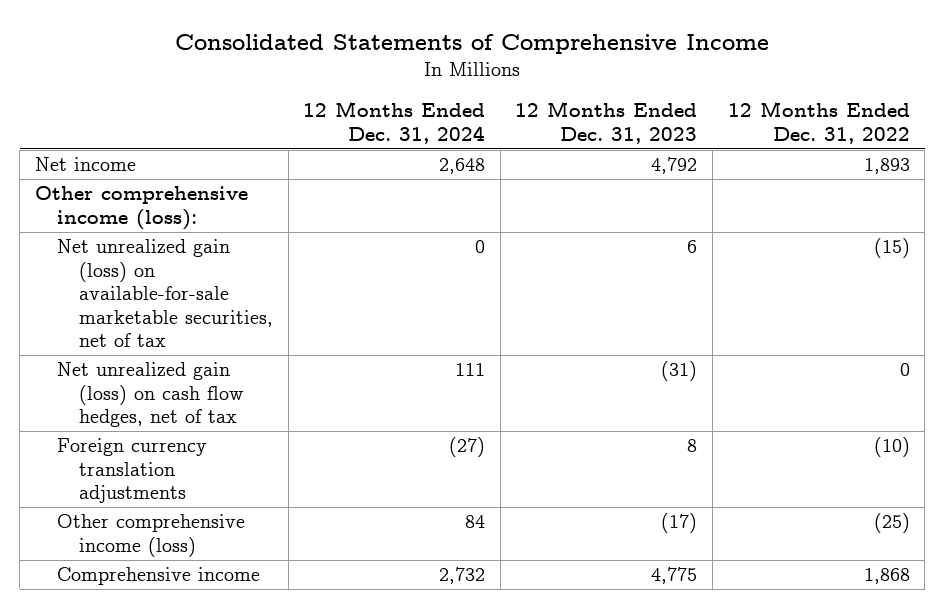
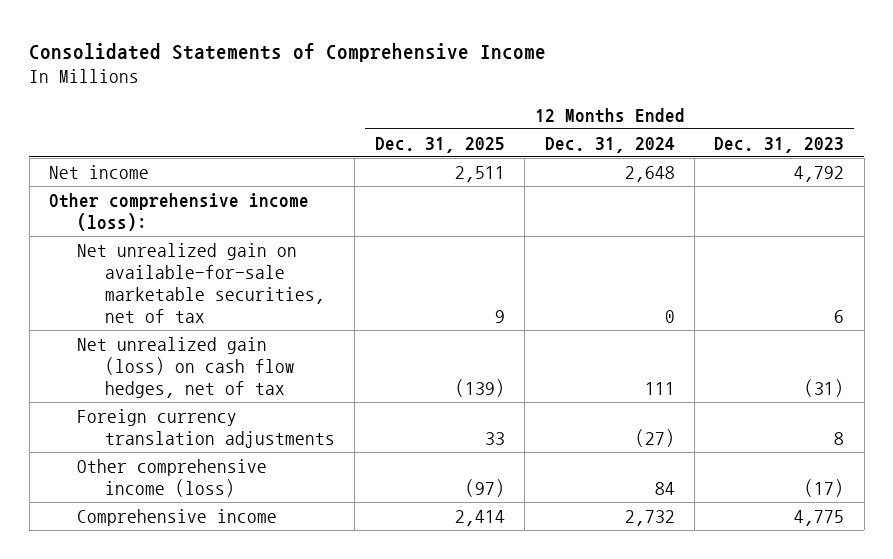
[727,101,910,144] 12 Months Ended Dec. 31, 2022 -> none
none -> [374,136,505,153] Dec. 31, 2025
[57,239,274,348] Net unrealized gain (loss) on available-for-sale marketable securities, net of tax -> [76,242,325,324] Net unrealized gain on available-for-sale marketable securities, net of tax

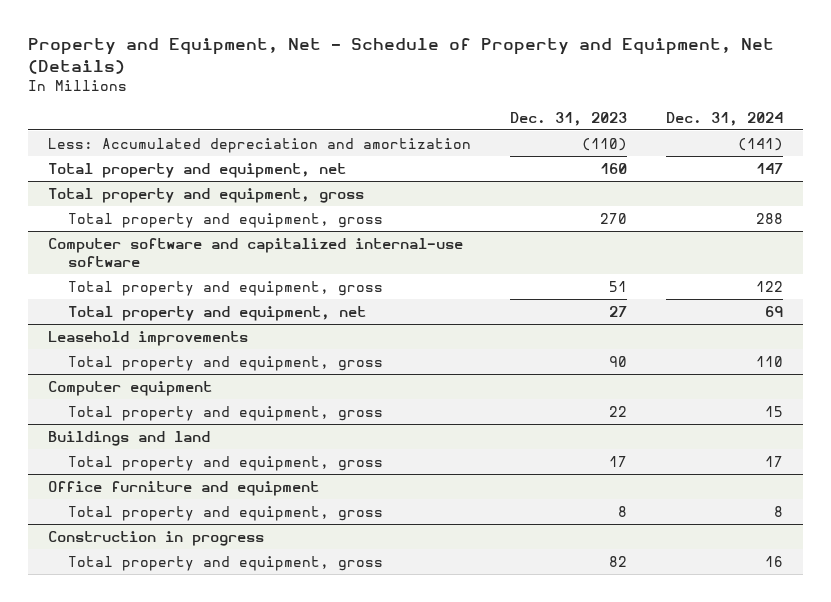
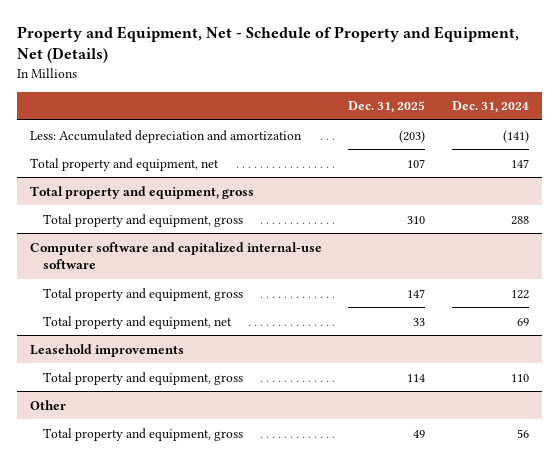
[510,111,628,126] Dec. 31, 2023 -> none
none -> [348,101,426,114] Dec. 31, 2025
[47,380,212,396] Computer equipment -> none
[47,430,210,446] Buildings and land -> none
[68,455,384,471] Total property and equipment, gross -> none
[47,480,319,496] Office furniture and equipment -> none
[68,505,384,521] Total property and equipment, gross -> none
[47,530,264,546] Construction in progress -> none
[68,555,384,571] Total property and equipment, gross -> none
none -> [30,399,67,410] Other
[765,405,784,417] 15 -> [516,428,529,438] 56

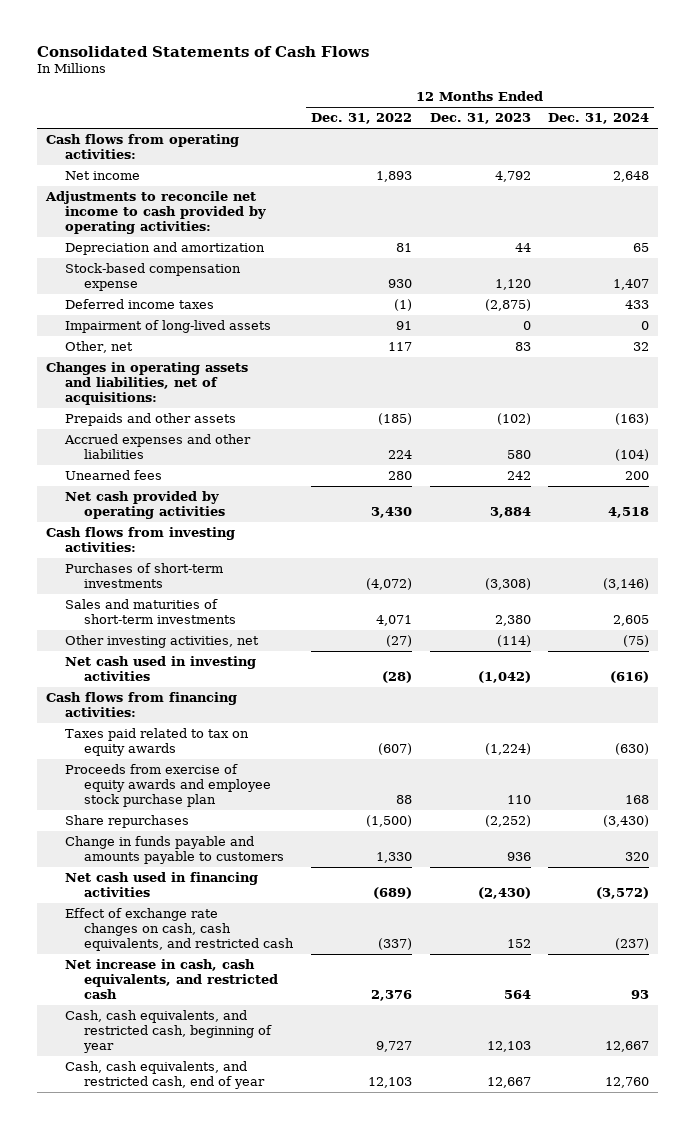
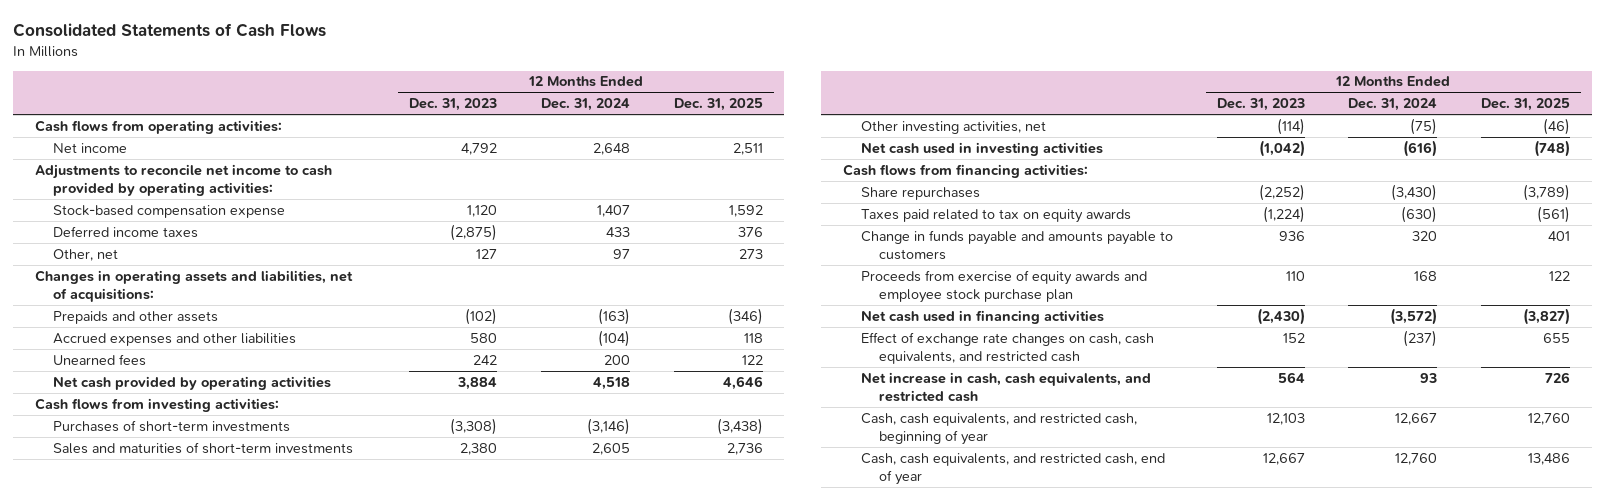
[310,113,412,125] Dec. 31, 2022 -> none
none -> [673,98,763,112] Dec. 31, 2025
[65,242,266,256] Depreciation and amortization -> none
[65,320,272,334] Impairment of long-lived assets -> none
[514,342,531,352] 83 -> [476,248,498,259] 127
[633,342,650,352] 32 -> [612,248,630,259] 97
[65,728,250,757] Taxes paid related to tax on equity awards -> [860,208,1131,223] Taxes paid related to tax on equity awards
[65,764,271,808] Proceeds from exercise of equity awards and employee stock purchase plan -> [860,269,1147,303] Proceeds from exercise of equity awards and employee stock purchase plan

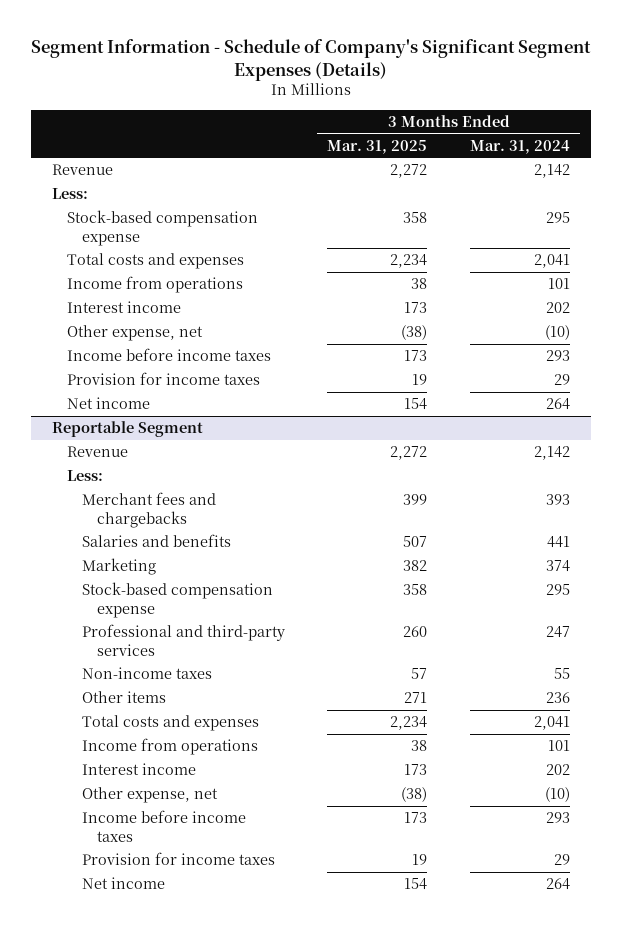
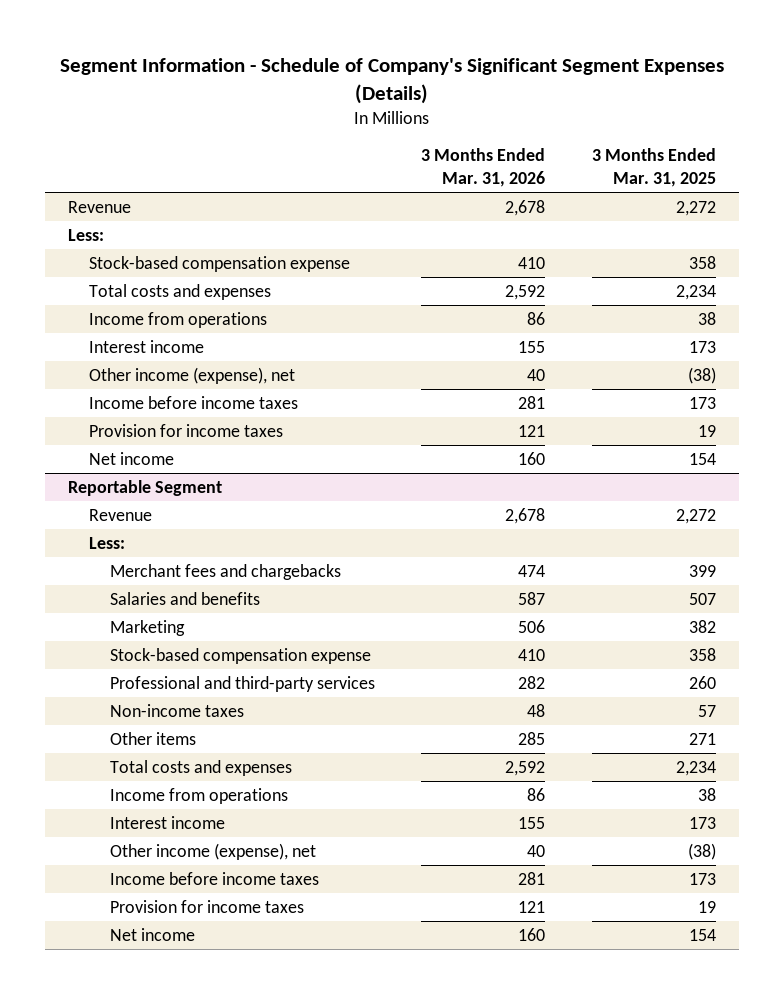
[469,139,570,154] Mar. 31, 2024 -> none
none -> [421,148,546,187] 3 Months Ended Mar. 31, 2026
[67,325,204,342] Other expense, net -> [88,366,295,384] Other income (expense), net
[82,787,219,804] Other expense, net -> [109,842,316,860] Other income (expense), net

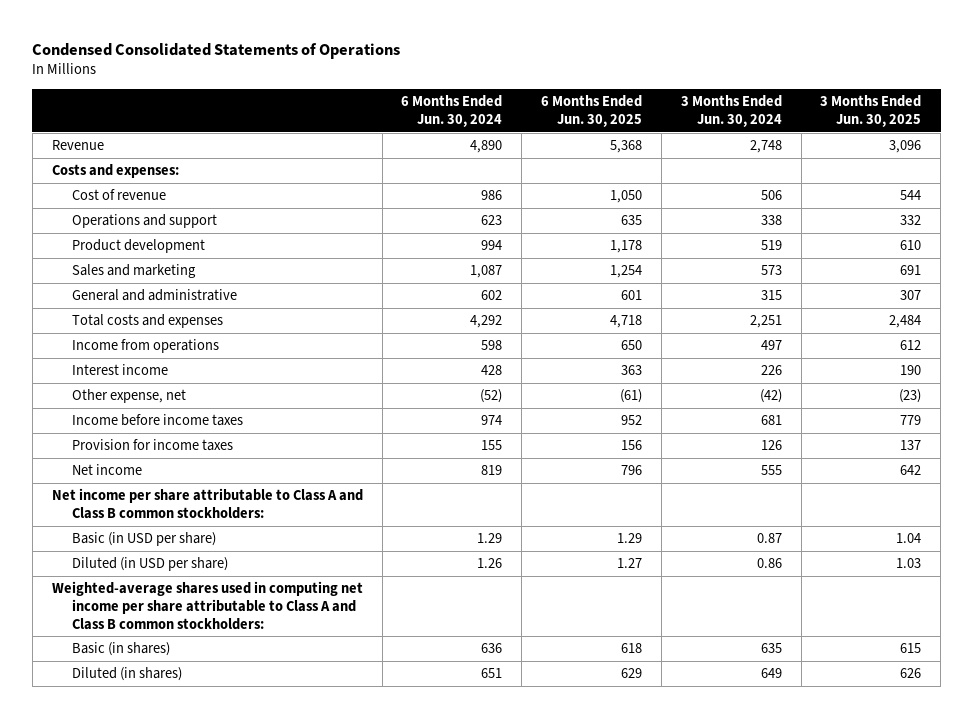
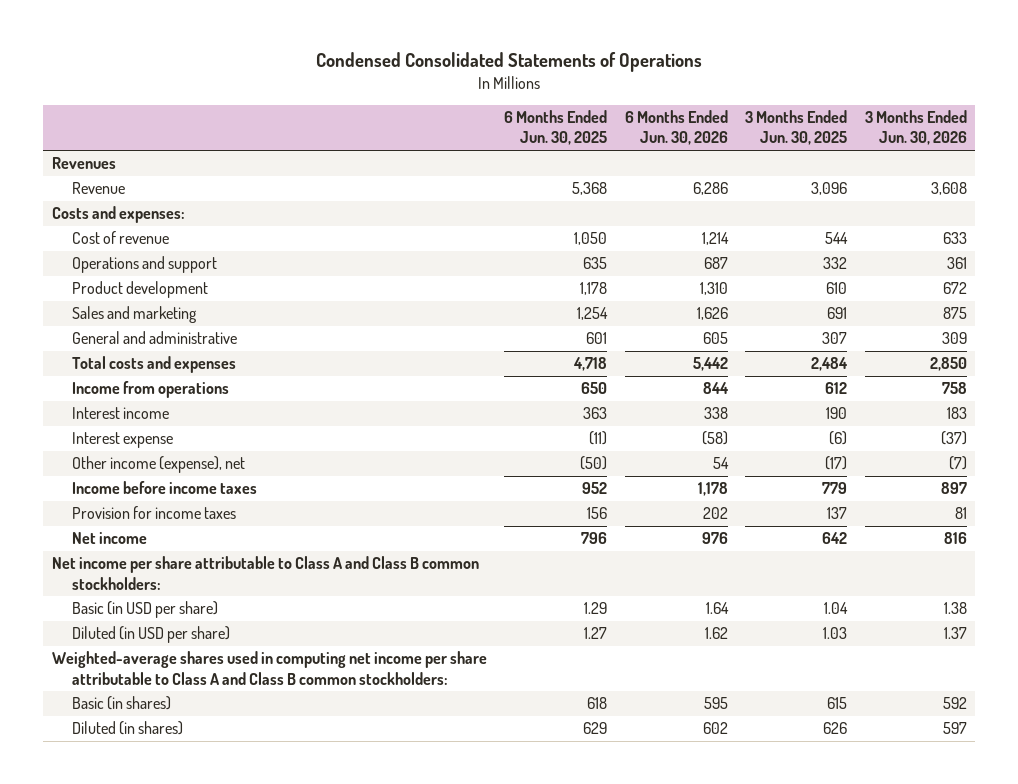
[401,95,503,127] 6 Months Ended Jun. 30, 2024 -> none
[680,95,782,127] 3 Months Ended Jun. 30, 2024 -> none
none -> [624,110,728,146] 6 Months Ended Jun. 30, 2026
none -> [864,110,967,146] 3 Months Ended Jun. 30, 2026
none -> [51,157,116,170] Revenues
none -> [72,432,174,449] Interest expense
[71,389,186,404] Other expense, net -> [72,456,246,474] Other income (expense), net
[620,389,643,404] (61) -> [580,456,608,471] (50)
[899,389,922,404] (23) -> [825,456,848,471] (17)

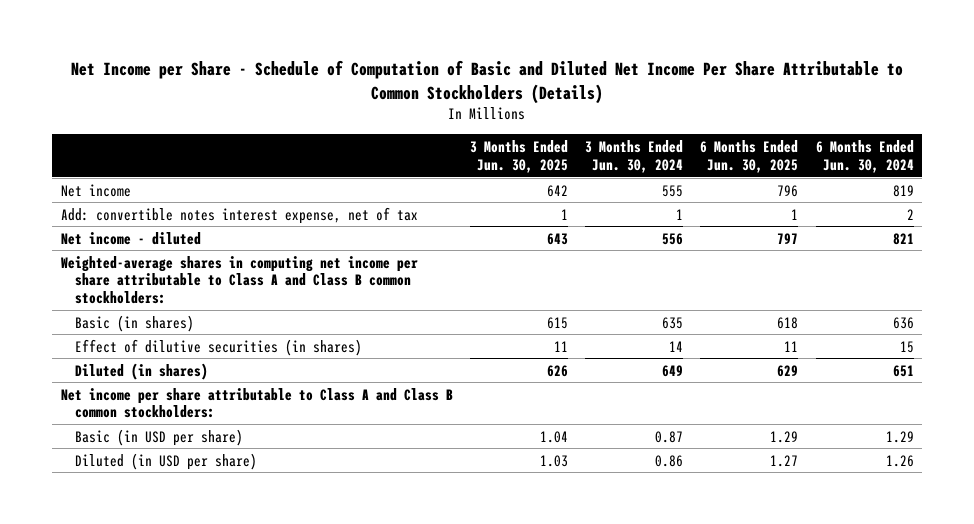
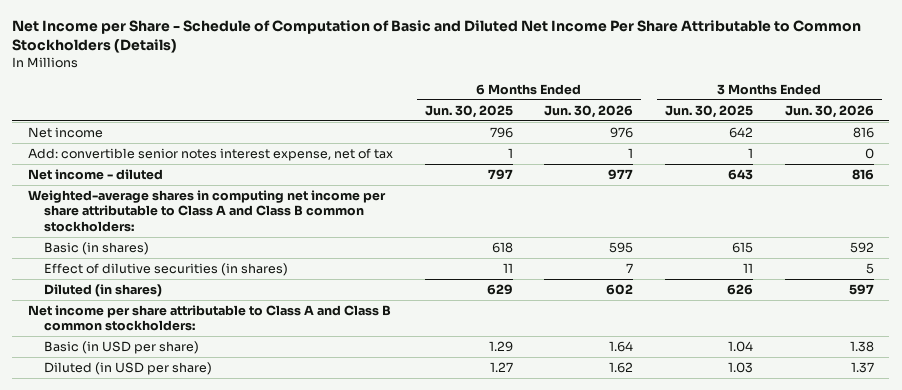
[585,139,684,173] 3 Months Ended Jun. 30, 2024 -> none
[815,139,914,173] 6 Months Ended Jun. 30, 2024 -> none
none -> [544,104,634,118] Jun. 30, 2026
none -> [784,104,874,118] Jun. 30, 2026
[60,206,418,224] Add: convertible notes interest expense, net of tax -> [28,147,394,161] Add: convertible senior notes interest expense, net of tax

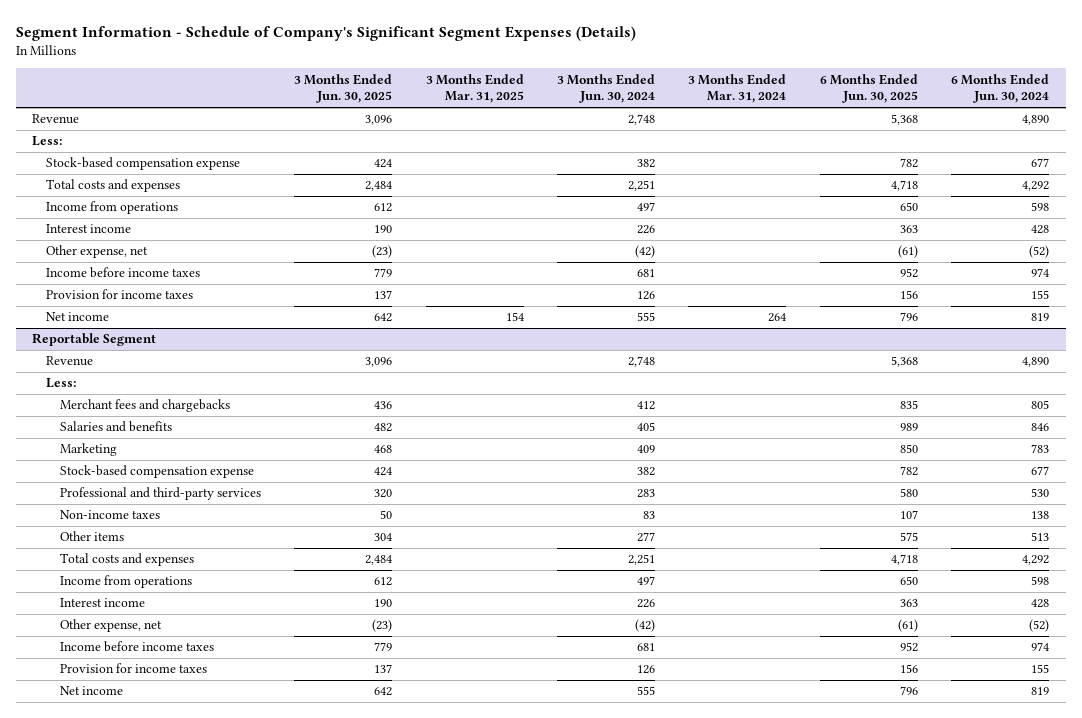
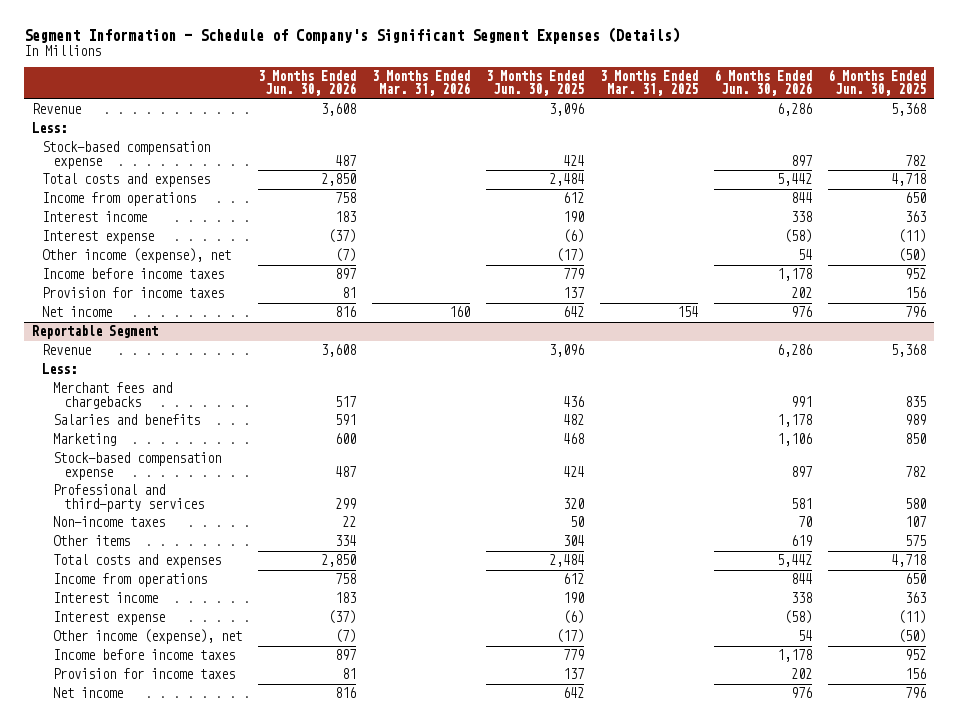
[556,73,655,104] 3 Months Ended Jun. 30, 2024 -> none
[688,73,787,104] 3 Months Ended Mar. 31, 2024 -> none
[951,73,1050,104] 6 Months Ended Jun. 30, 2024 -> none
none -> [258,70,357,97] 3 Months Ended Jun. 30, 2026
none -> [372,70,471,97] 3 Months Ended Mar. 31, 2026
none -> [714,69,813,97] 6 Months Ended Jun. 30, 2026
none -> [42,230,155,245] Interest expense
[46,245,149,259] Other expense, net -> [42,248,232,264] Other income (expense), net
[372,245,393,259] (23) -> [556,248,585,263] (17)
[897,245,918,259] (61) -> [898,248,927,263] (50)
none -> [53,611,166,626] Interest expense
[59,619,162,633] Other expense, net -> [53,629,243,645] Other income (expense), net
[372,619,393,633] (23) -> [556,629,585,644] (17)
[897,619,918,633] (61) -> [898,629,927,644] (50)

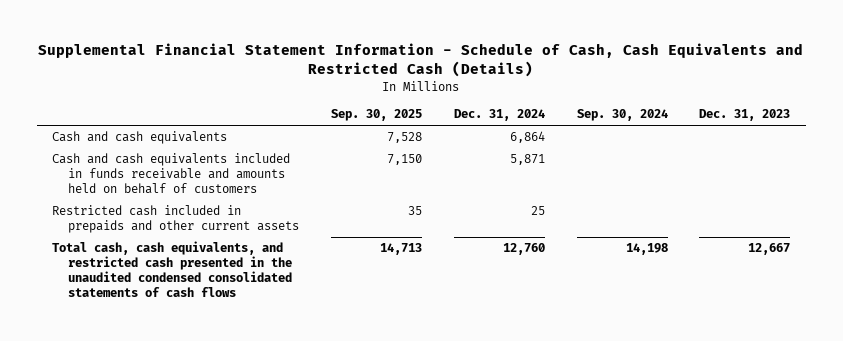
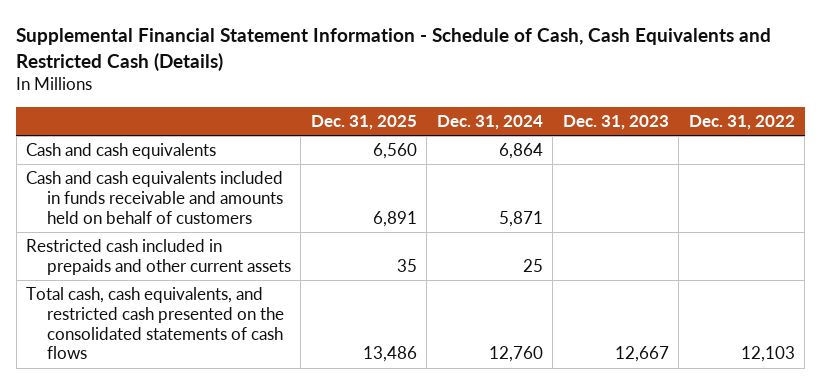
[331,109,423,122] Sep. 30, 2025 -> none
[576,109,668,122] Sep. 30, 2024 -> none
none -> [310,114,417,130] Dec. 31, 2025
none -> [688,114,795,130] Dec. 31, 2022
[52,241,293,298] Total cash, cash equivalents, and restricted cash presented in the unaudited condensed consolidated statements of cash flows -> [26,287,285,360] Total cash, cash equivalents, and restricted cash presented on the consolidated statements of cash flows

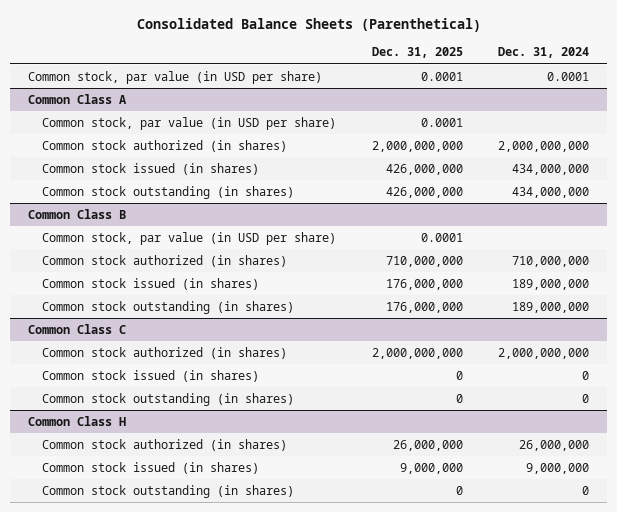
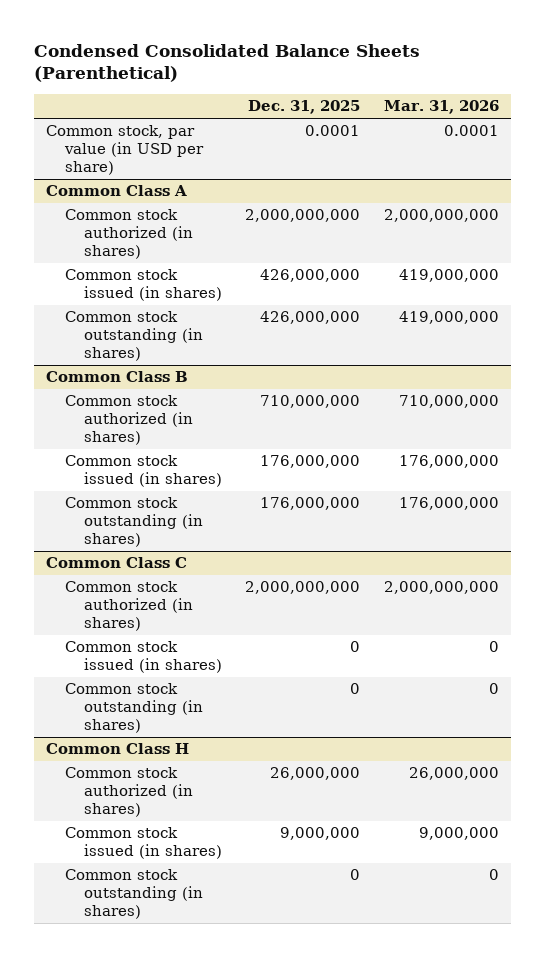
[136,17,481,32] Consolidated Balance Sheets (Parenthetical) -> [34,43,421,83] Condensed Consolidated Balance Sheets (Parenthetical)
[498,47,590,59] Dec. 31, 2024 -> none
none -> [383,100,499,115] Mar. 31, 2026
[42,116,337,130] Common stock, par value (in USD per share) -> none
[42,231,337,245] Common stock, par value (in USD per share) -> none

